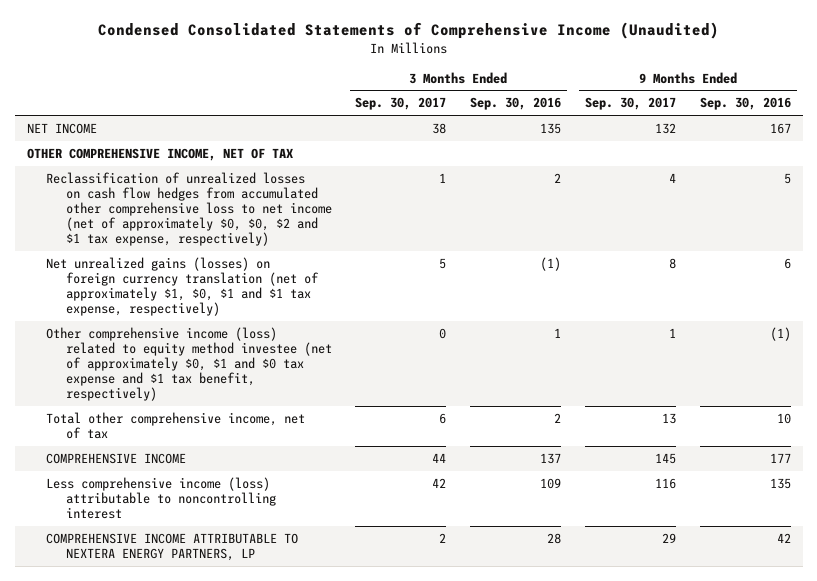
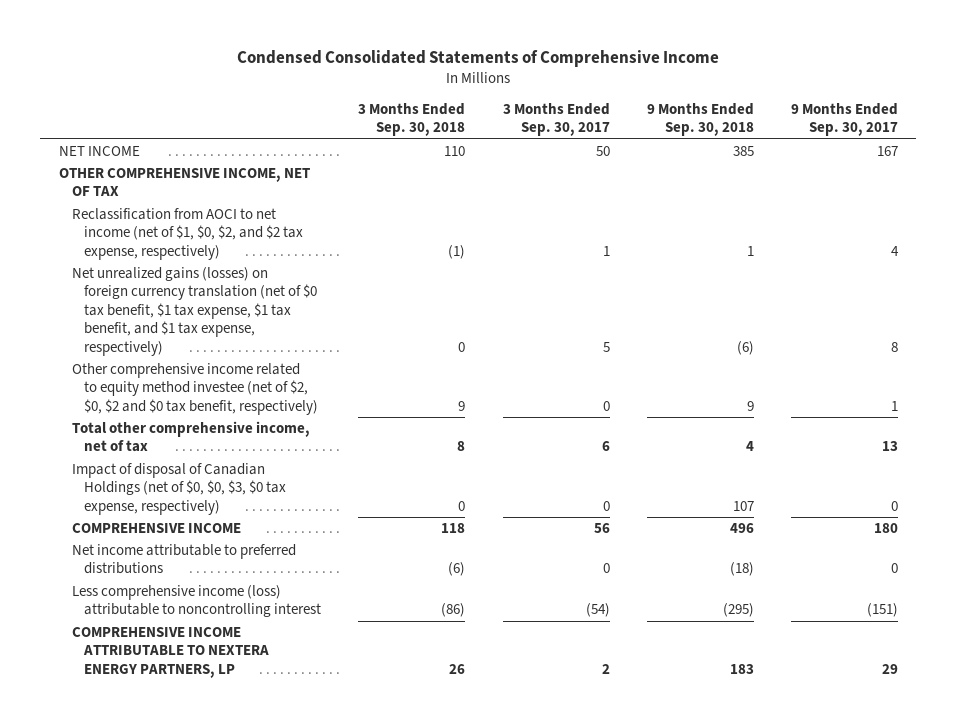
[97,22,719,40] Condensed Consolidated Statements of Comprehensive Income (Unaudited) -> [237,50,720,68] Condensed Consolidated Statements of Comprehensive Income
[470,97,562,111] Sep. 30, 2016 -> none
[699,97,791,111] Sep. 30, 2016 -> none
none -> [358,103,466,137] 3 Months Ended Sep. 30, 2018
none -> [646,103,754,137] 9 Months Ended Sep. 30, 2018
[432,122,447,134] 38 -> [595,145,610,156] 50
[654,122,676,134] 132 -> [876,145,898,156] 167
[46,171,332,247] Reclassification of unrealized losses on cash flow hedges from accumulated other comprehensive loss to net income (net of approximately $0, $0, $2 and $1 tax expense, respectively) -> [71,207,304,260] Reclassification from AOCI to net income (net of $1, $0, $2, and $2 tax expense, respectively)
[46,256,319,317] Net unrealized gains (losses) on foreign currency translation (net of approximately $1, $0, $1 and $1 tax expense, respectively) -> [71,266,318,356] Net unrealized gains (losses) on foreign currency translation (net of $0 tax benefit, $1 tax expense, $1 tax benefit, and $1 tax expense, respectively)
[46,326,332,402] Other comprehensive income (loss) related to equity method investee (net of approximately $0, $1 and $0 tax expense and $1 tax benefit, respectively) -> [71,362,319,415] Other comprehensive income related to equity method investee (net of $2, $0, $2 and $0 tax benefit, respectively)
none -> [71,462,287,515] Impact of disposal of Canadian Holdings (net of $0, $0, $3, $0 tax expense, respectively)
[432,452,447,463] 44 -> [593,522,610,533] 56
[654,452,676,464] 145 -> [873,522,898,533] 180
none -> [71,543,296,575] Net income attributable to preferred distributions
[432,477,447,488] 42 -> [585,603,610,618] (54)
[654,477,676,489] 116 -> [866,603,898,618] (151)

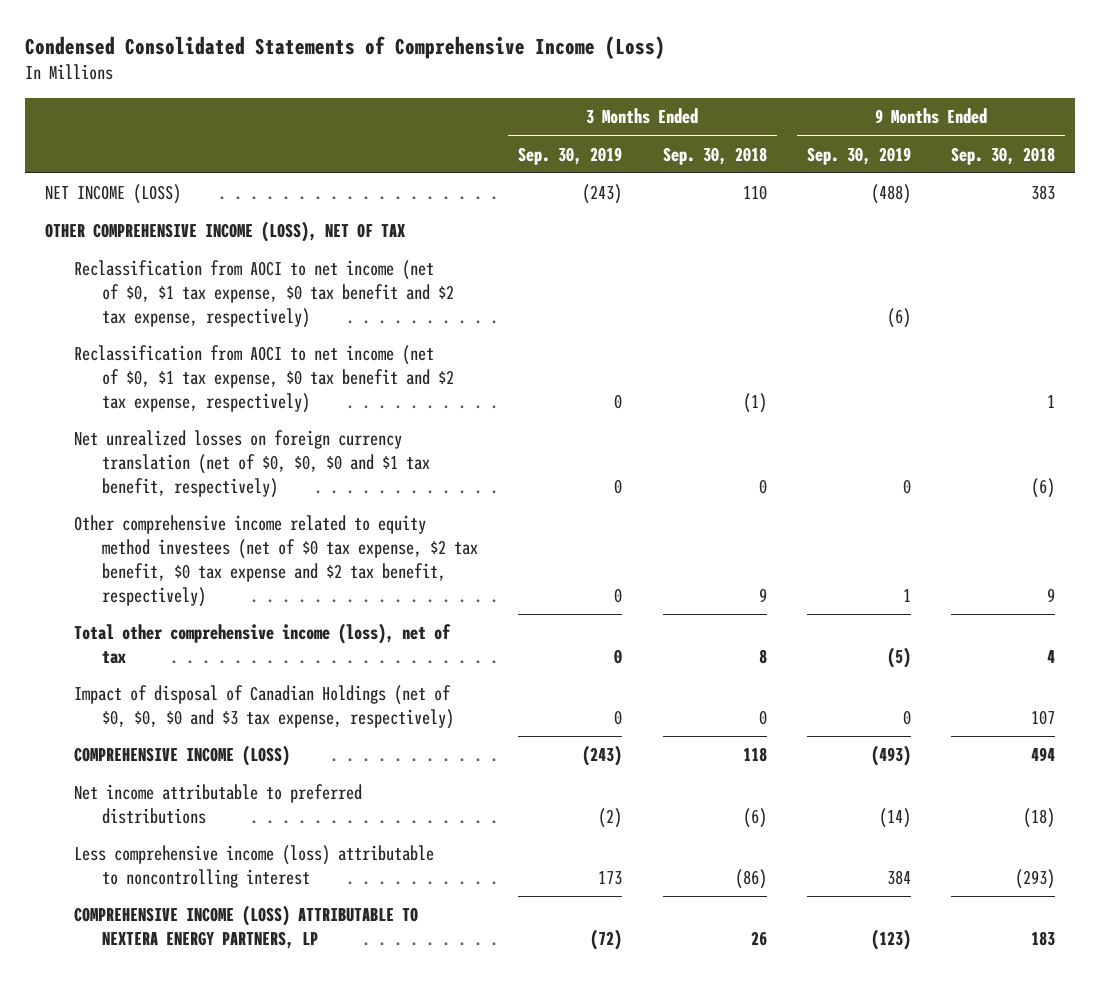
[237,50,720,68] Condensed Consolidated Statements of Comprehensive Income -> [25,36,666,60] Condensed Consolidated Statements of Comprehensive Income (Loss)
[502,103,610,137] 3 Months Ended Sep. 30, 2017 -> none
[790,103,898,137] 9 Months Ended Sep. 30, 2017 -> none
none -> [518,146,623,165] Sep. 30, 2019
none -> [806,146,911,165] Sep. 30, 2019
[58,145,140,156] NET INCOME -> [45,184,182,205] NET INCOME (LOSS)
[732,145,754,156] 385 -> [1030,185,1055,201] 383
[58,167,310,197] OTHER COMPREHENSIVE INCOME, NET OF TAX -> [45,221,406,243] OTHER COMPREHENSIVE INCOME (LOSS), NET OF TAX
none -> [73,260,455,328] Reclassification from AOCI to net income (net of $0, $1 tax expense, $0 tax benefit and $2 tax expense, respectively)
[71,207,304,260] Reclassification from AOCI to net income (net of $1, $0, $2, and $2 tax expense, respectively) -> [73,345,455,413] Reclassification from AOCI to net income (net of $0, $1 tax expense, $0 tax benefit and $2 tax expense, respectively)
[71,266,318,356] Net unrealized gains (losses) on foreign currency translation (net of $0 tax benefit, $1 tax expense, $1 tax benefit, and $1 tax expense, respectively) -> [73,430,431,498] Net unrealized losses on foreign currency translation (net of $0, $0, $0 and $1 tax benefit, respectively)
[71,362,319,415] Other comprehensive income related to equity method investee (net of $2, $0, $2 and $0 tax benefit, respectively) -> [73,515,479,607] Other comprehensive income related to equity method investees (net of $0 tax expense, $2 tax benefit, $0 tax expense and $2 tax benefit, respectively)
[71,420,310,453] Total other comprehensive income, net of tax -> [73,623,451,665] Total other comprehensive income (loss), net of tax
[71,462,287,515] Impact of disposal of Canadian Holdings (net of $0, $0, $3, $0 tax expense, respectively) -> [73,685,455,730] Impact of disposal of Canadian Holdings (net of $0, $0, $0 and $3 tax expense, respectively)
[71,522,241,533] COMPREHENSIVE INCOME -> [73,745,290,767] COMPREHENSIVE INCOME (LOSS)
[729,522,754,533] 496 -> [1030,747,1055,762] 494
[722,603,754,618] (295) -> [1014,869,1055,890] (293)
[71,626,270,678] COMPREHENSIVE INCOME ATTRIBUTABLE TO NEXTERA ENERGY PARTNERS, LP -> [73,905,418,950] COMPREHENSIVE INCOME (LOSS) ATTRIBUTABLE TO NEXTERA ENERGY PARTNERS, LP

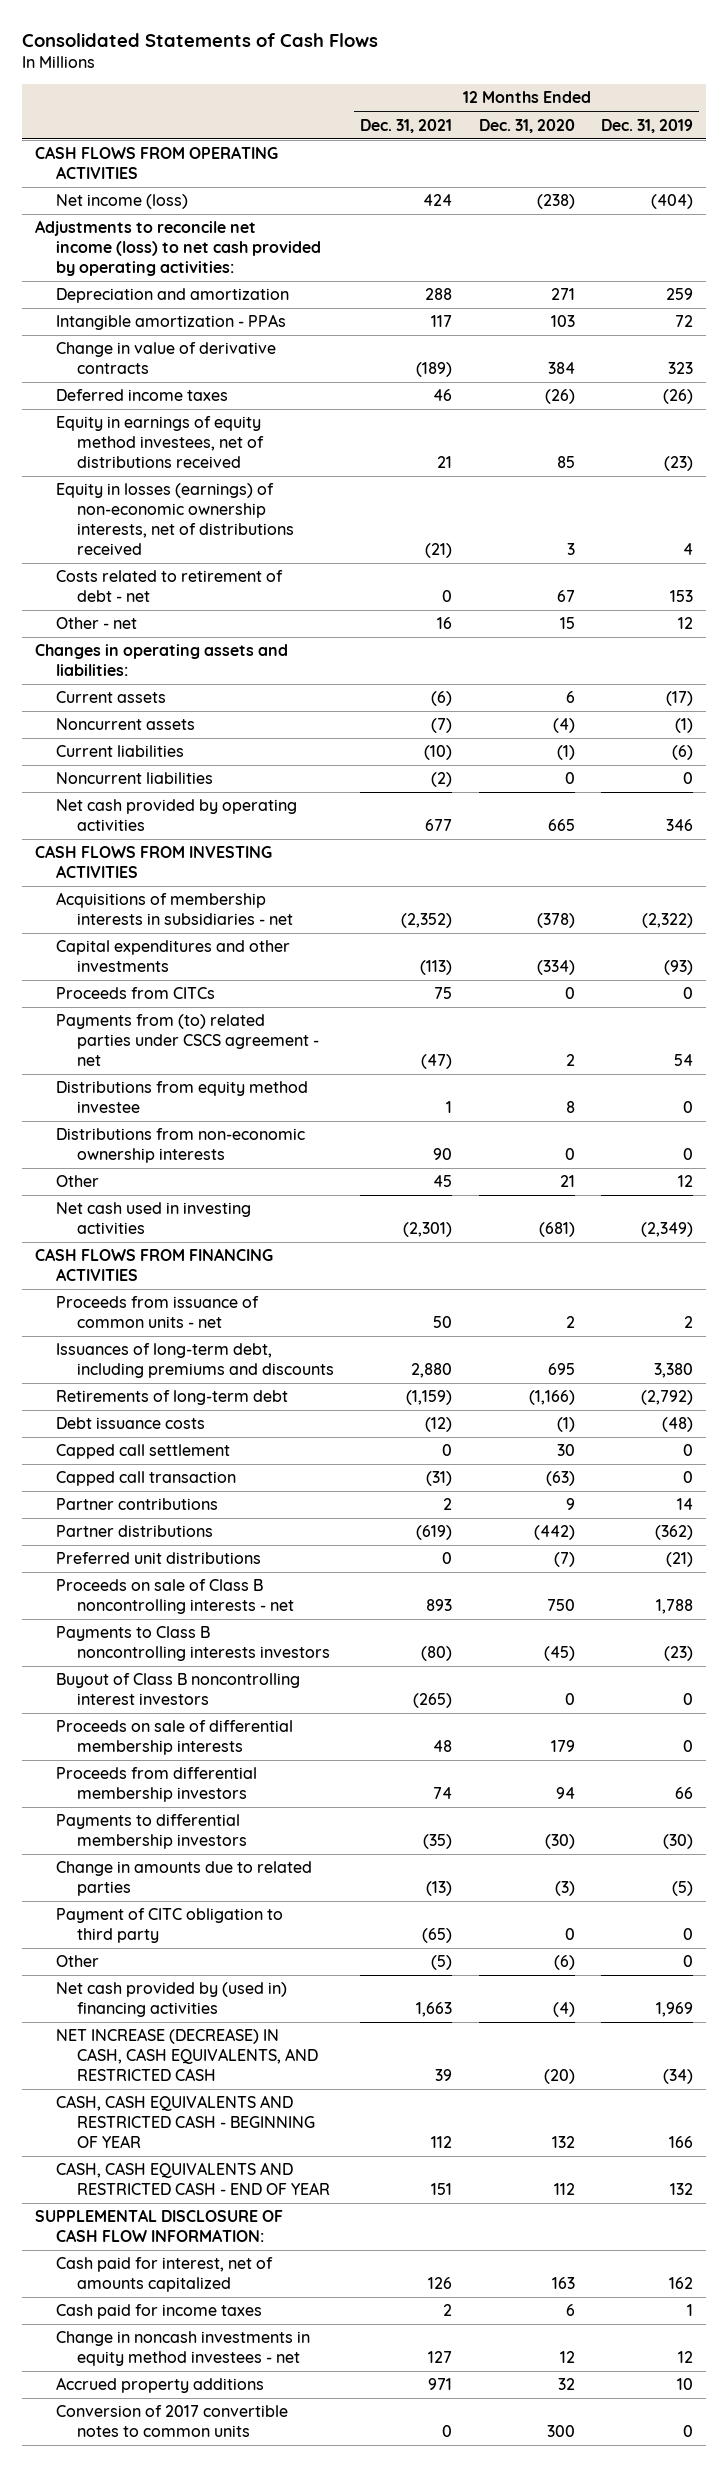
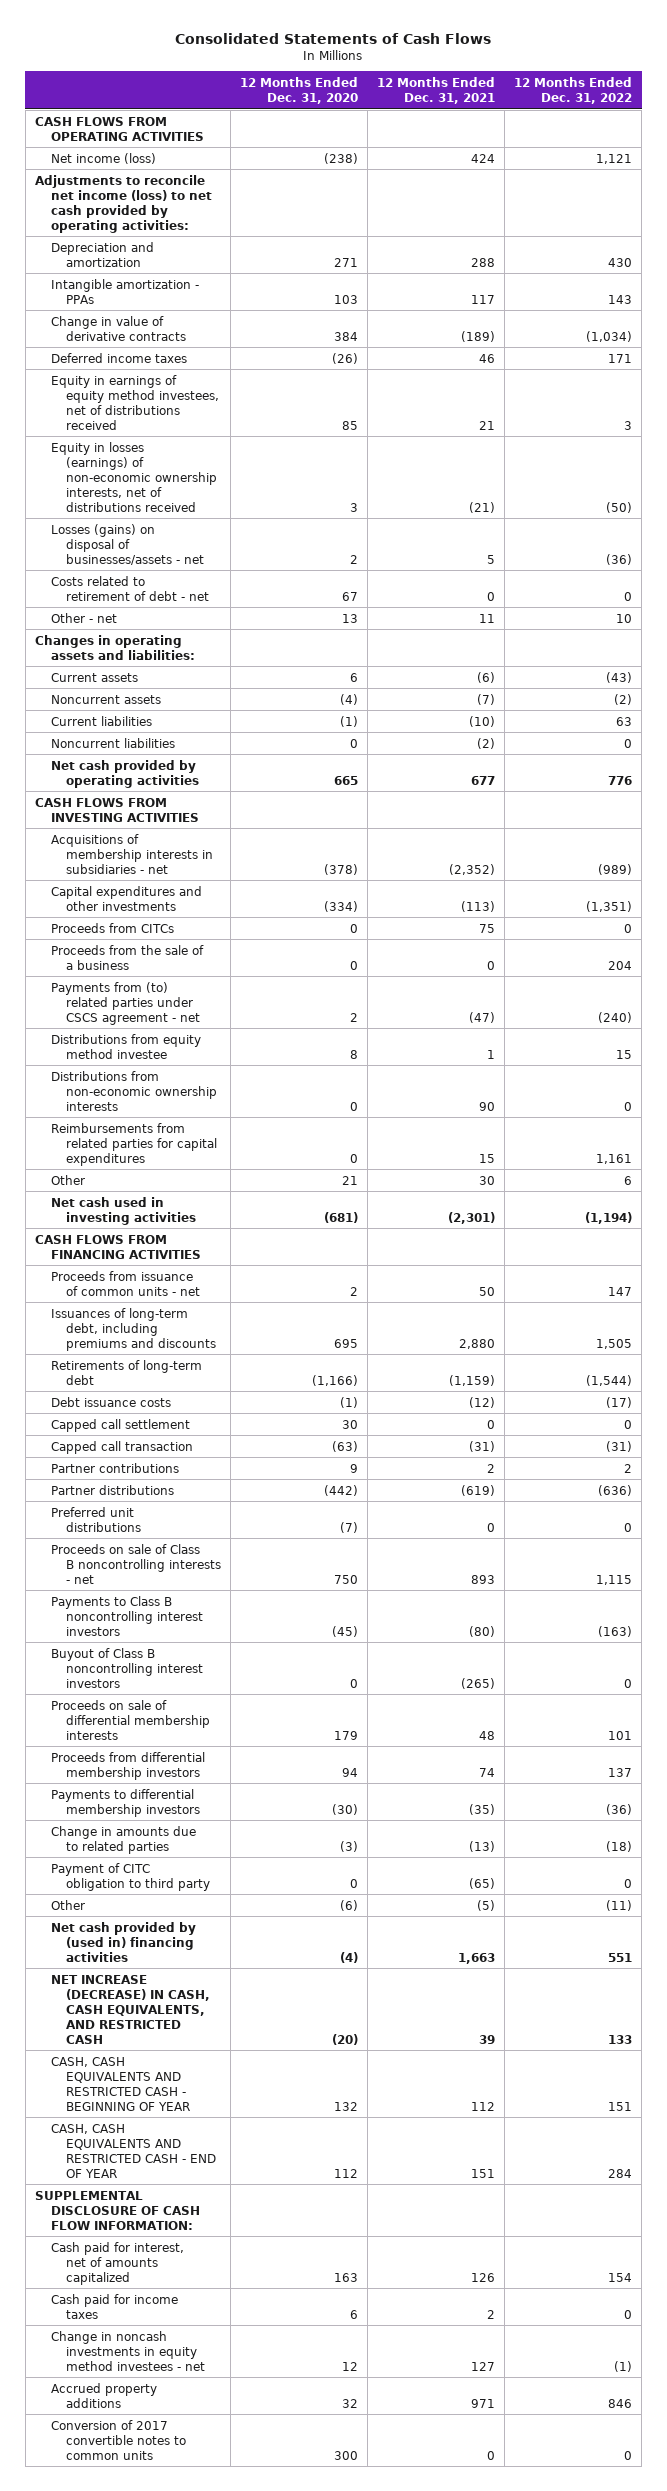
[600,118,693,133] Dec. 31, 2019 -> none
none -> [514,77,633,105] 12 Months Ended Dec. 31, 2022
none -> [50,523,205,565] Losses (gains) on disposal of businesses/assets - net
[437,617,453,630] 16 -> [479,613,496,623] 11
[559,617,575,630] 15 -> [342,613,359,623] 13
none -> [50,944,204,970] Proceeds from the sale of a business
none -> [50,1122,218,1166] Reimbursements from related parties for capital expenditures
[433,1175,453,1188] 45 -> [479,1175,496,1185] 30
[56,1626,331,1662] Payments to Class B noncontrolling interests investors -> [50,1595,204,1636] Payments to Class B noncontrolling interest investors

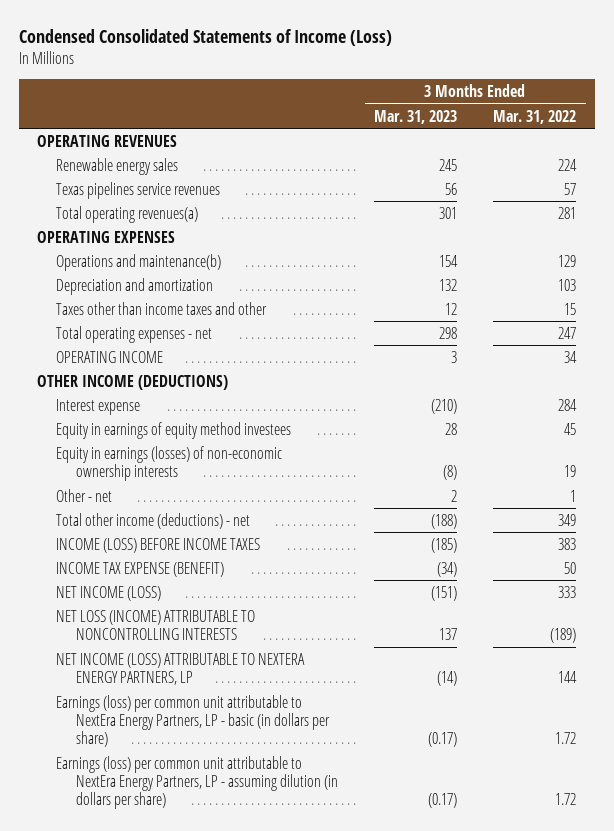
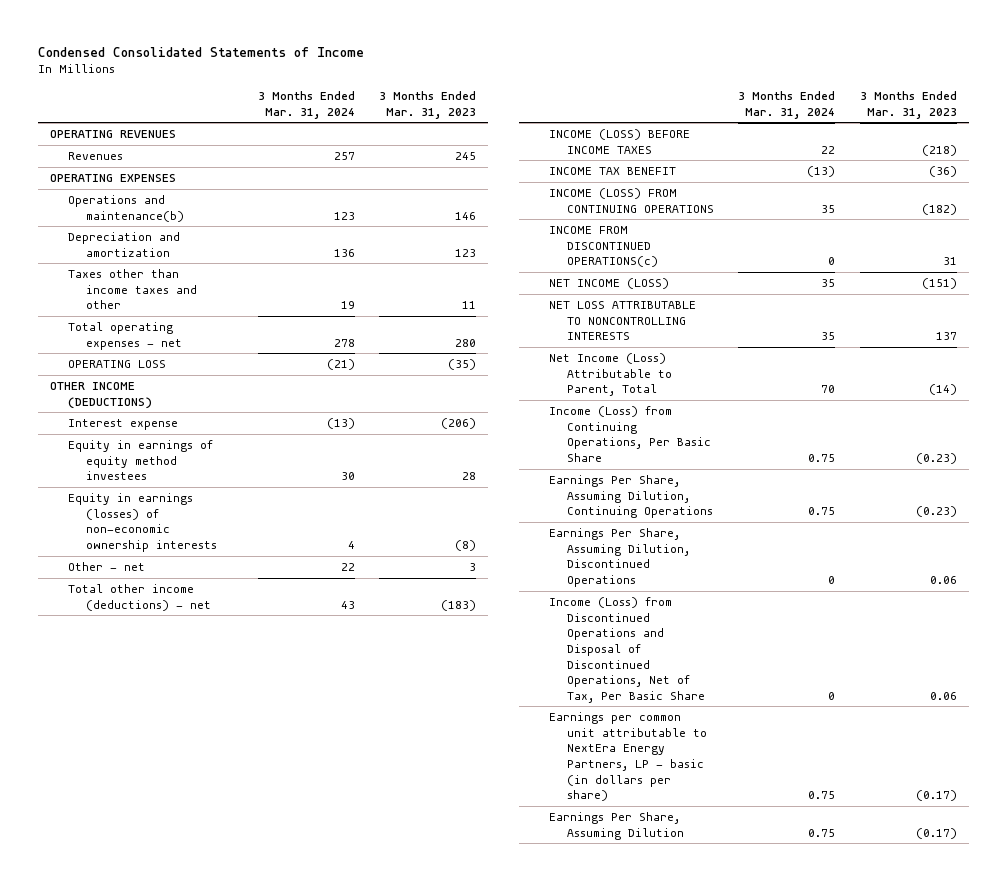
[18,28,392,46] Condensed Consolidated Statements of Income (Loss) -> [37,46,364,57] Condensed Consolidated Statements of Income
[493,109,577,124] Mar. 31, 2022 -> none
none -> [257,91,355,119] 3 Months Ended Mar. 31, 2024
[56,157,179,175] Renewable energy sales -> none
[56,181,221,199] Texas pipelines service revenues -> none
[56,205,199,223] Total operating revenues(a) -> [68,152,124,161] Revenues
[438,206,457,219] 301 -> [455,152,477,161] 245
[438,254,458,267] 154 -> [455,211,477,220] 146
[438,278,457,291] 132 -> [455,248,477,257] 123
[444,302,457,315] 12 -> [462,301,477,310] 11
[438,326,457,339] 298 -> [455,338,477,347] 280
[56,350,164,363] OPERATING INCOME -> [68,360,167,369] OPERATING LOSS
[450,350,457,363] 3 -> [448,359,477,371] (35)
[430,398,457,414] (210) -> [441,418,477,430] (206)
[450,489,457,502] 2 -> [469,563,477,572] 3
[430,513,457,529] (188) -> [441,599,477,611] (183)
[430,537,457,553] (185) -> [921,144,957,156] (218)
[56,561,225,577] INCOME TAX EXPENSE (BENEFIT) -> [548,167,676,176] INCOME TAX BENEFIT
[436,561,457,577] (34) -> [928,166,957,178] (36)
none -> [548,188,715,213] INCOME (LOSS) FROM CONTINUING OPERATIONS
none -> [548,226,659,268] INCOME FROM DISCONTINUED OPERATIONS(c)
[56,755,338,809] Earnings (loss) per common unit attributable to NextEra Energy Partners, LP - assuming dilution (in dollars per share) -> none
[56,609,256,640] NET LOSS (INCOME) ATTRIBUTABLE TO NONCONTROLLING INTERESTS -> [548,301,696,341] NET LOSS ATTRIBUTABLE TO NONCONTROLLING INTERESTS
[56,652,306,685] NET INCOME (LOSS) ATTRIBUTABLE TO NEXTERA ENERGY PARTNERS, LP -> [548,353,673,397] Net Income (Loss) Attributable to Parent, Total
none -> [548,406,712,462] Income (Loss) from Continuing Operations, Per Basic Share
none -> [548,475,714,519] Earnings Per Share, Assuming Dilution, Continuing Operations
none -> [548,528,691,587] Earnings Per Share, Assuming Dilution, Discontinued Operations
none -> [548,597,706,703] Income (Loss) from Discontinued Operations and Disposal of Discontinued Operations, Net of Tax, Per Basic Share
[56,694,330,747] Earnings (loss) per common unit attributable to NextEra Energy Partners, LP - basic (in dollars per share) -> [548,712,708,802] Earnings per common unit attributable to NextEra Energy Partners, LP - basic (in dollars per share)
none -> [548,812,685,840] Earnings Per Share, Assuming Dilution

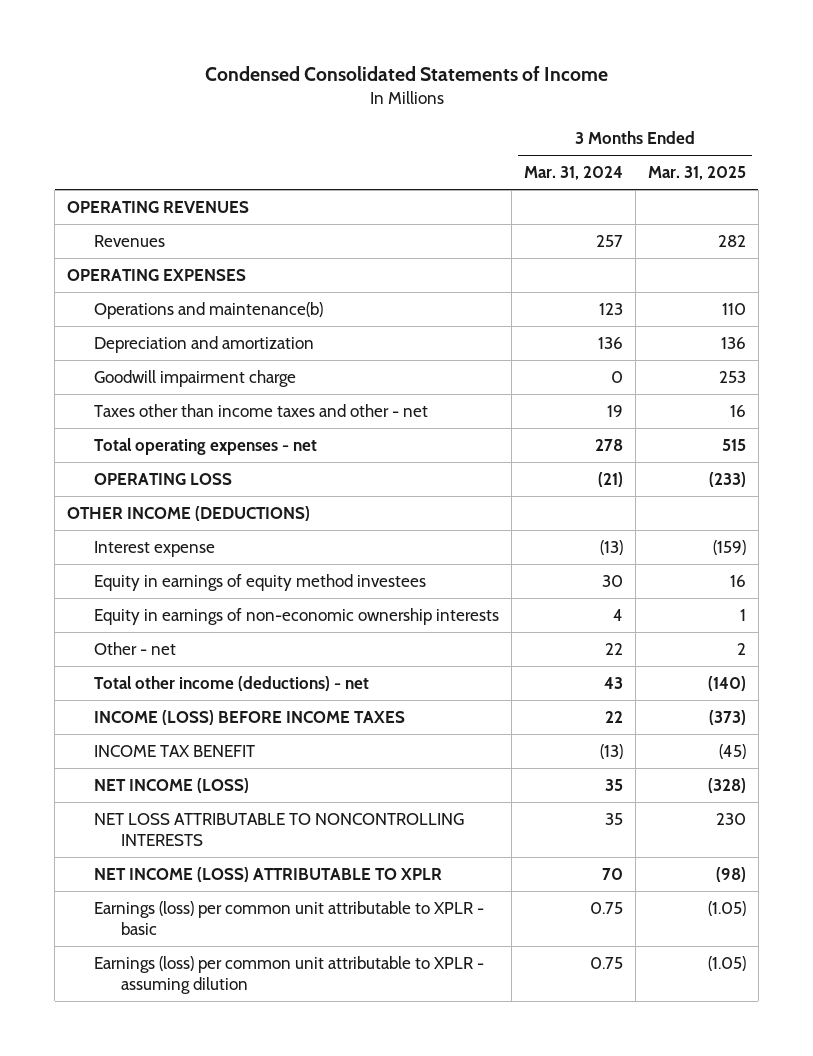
[379,91,477,119] 3 Months Ended Mar. 31, 2023 -> none
none -> [647,166,746,181] Mar. 31, 2025
none -> [93,369,296,387] Goodwill impairment charge
[68,269,198,310] Taxes other than income taxes and other -> [93,403,428,417] Taxes other than income taxes and other - net
[68,493,218,552] Equity in earnings (losses) of non-economic ownership interests -> [93,607,499,625] Equity in earnings of non-economic ownership interests
[548,188,715,213] INCOME (LOSS) FROM CONTINUING OPERATIONS -> none
[548,226,659,268] INCOME FROM DISCONTINUED OPERATIONS(c) -> none
[548,406,712,462] Income (Loss) from Continuing Operations, Per Basic Share -> none
[548,475,714,519] Earnings Per Share, Assuming Dilution, Continuing Operations -> none
[548,528,691,587] Earnings Per Share, Assuming Dilution, Discontinued Operations -> none
[548,597,706,703] Income (Loss) from Discontinued Operations and Disposal of Discontinued Operations, Net of Tax, Per Basic Share -> none
[548,812,685,840] Earnings Per Share, Assuming Dilution -> none
[548,353,673,397] Net Income (Loss) Attributable to Parent, Total -> [93,866,442,882] NET INCOME (LOSS) ATTRIBUTABLE TO XPLR
[548,712,708,802] Earnings per common unit attributable to NextEra Energy Partners, LP - basic (in dollars per share) -> [93,900,484,935] Earnings (loss) per common unit attributable to XPLR - basic
none -> [93,955,484,994] Earnings (loss) per common unit attributable to XPLR - assuming dilution

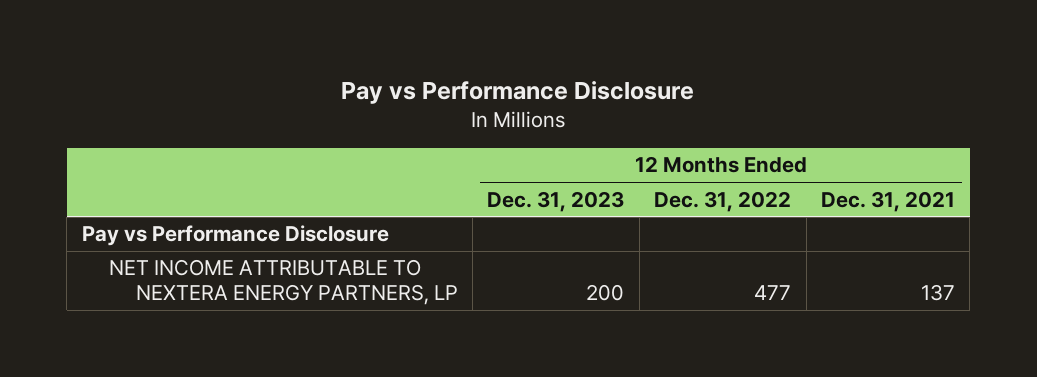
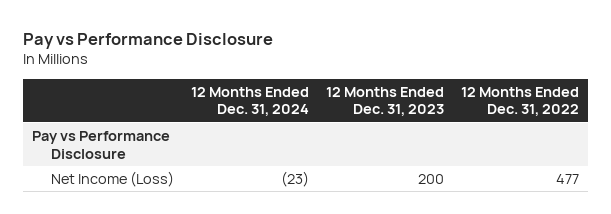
[820,190,955,212] Dec. 31, 2021 -> none
none -> [191,86,310,117] 12 Months Ended Dec. 31, 2024
[108,259,458,306] NET INCOME ATTRIBUTABLE TO NEXTERA ENERGY PARTNERS, LP -> [50,170,174,187] Net Income (Loss)

